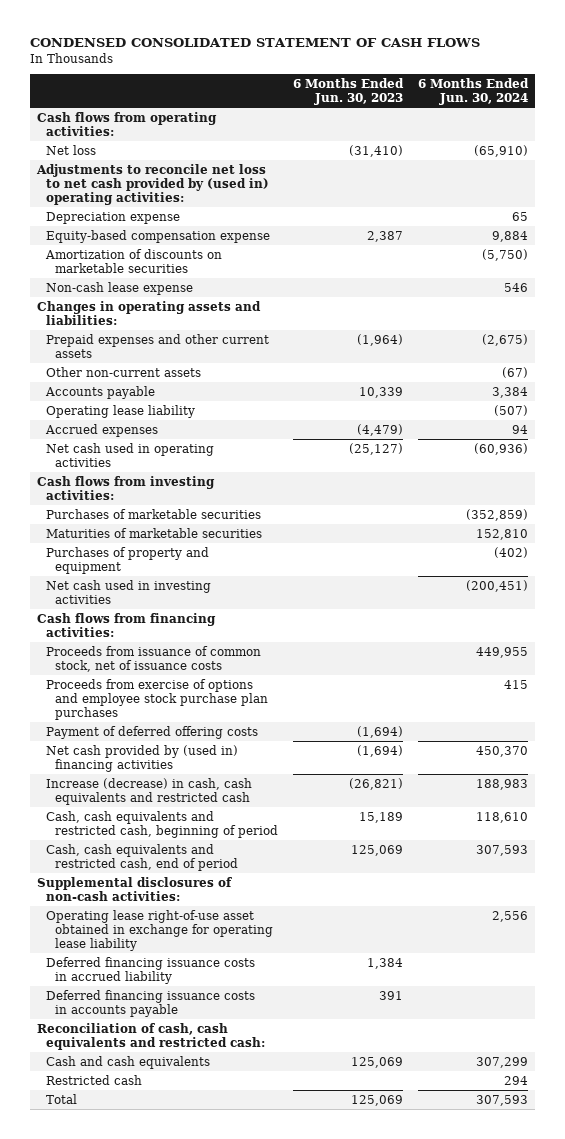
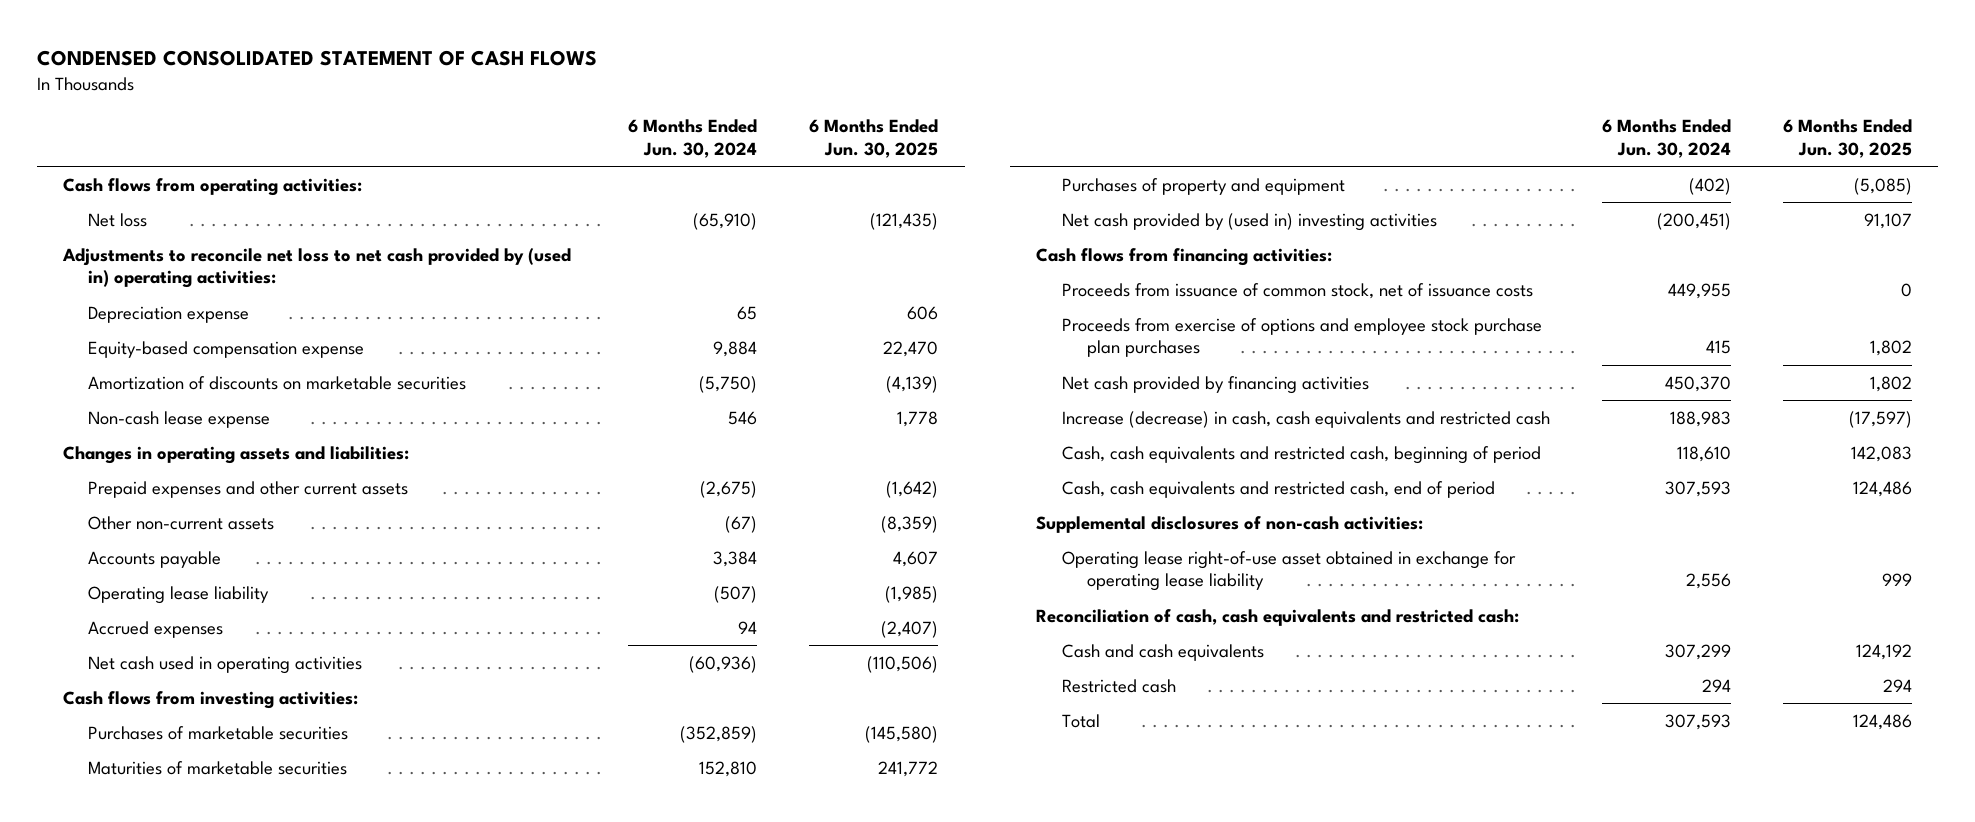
[292,78,404,106] 6 Months Ended Jun. 30, 2023 -> none
none -> [809,119,939,158] 6 Months Ended Jun. 30, 2025
[45,579,211,604] Net cash used in investing activities -> [1061,212,1437,231] Net cash provided by (used in) investing activities
[45,725,258,739] Payment of deferred offering costs -> none
[45,744,238,772] Net cash provided by (used in) financing activities -> [1061,375,1369,394] Net cash provided by financing activities
[45,956,255,984] Deferred financing issuance costs in accrued liability -> none
[45,989,255,1017] Deferred financing issuance costs in accounts payable -> none

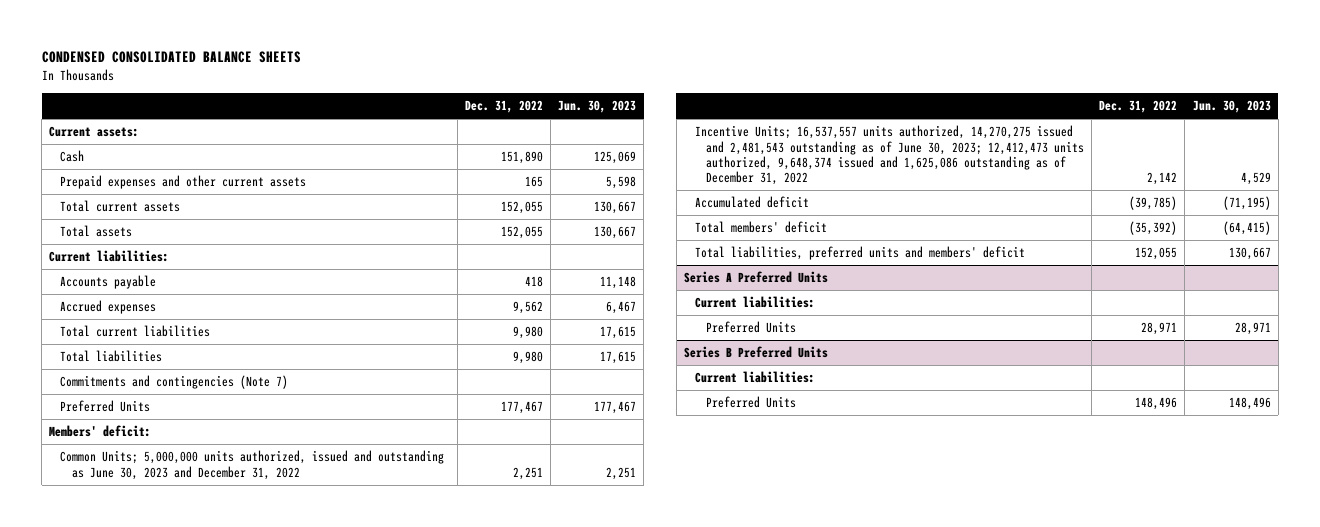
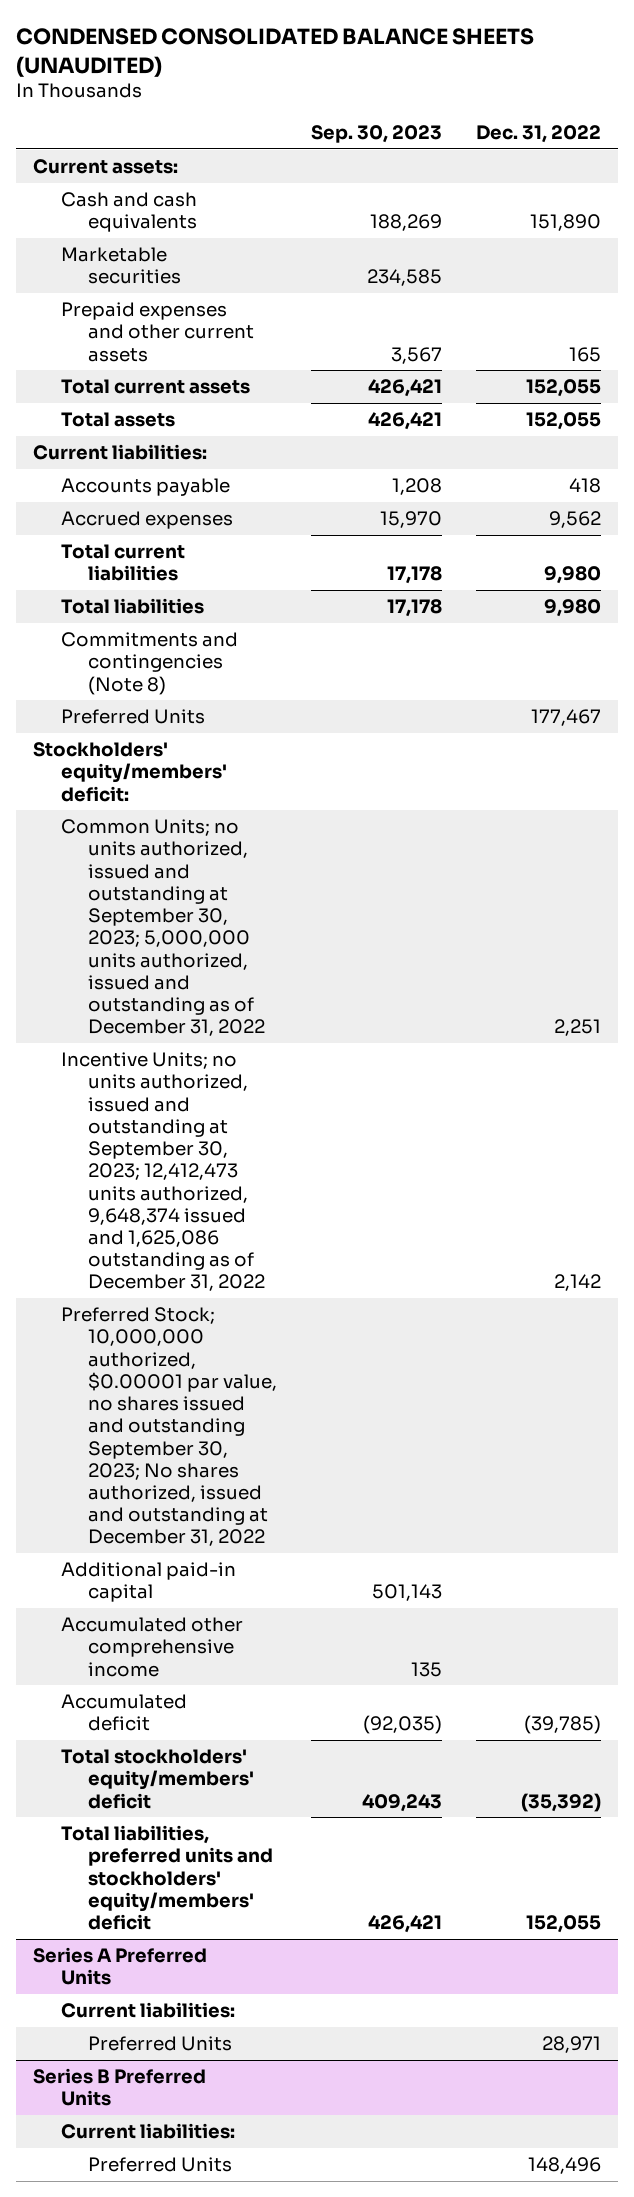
[41,51,301,64] CONDENSED CONSOLIDATED BALANCE SHEETS -> [15,28,534,77] CONDENSED CONSOLIDATED BALANCE SHEETS (UNAUDITED)
[557,100,636,114] Jun. 30, 2023 -> none
none -> [311,124,443,143] Sep. 30, 2023
[60,150,85,163] Cash -> [60,192,198,233] Cash and cash equivalents
none -> [60,247,182,285] Marketable securities
[60,375,289,390] Commitments and contingencies (Note 7) -> [60,632,238,695] Commitments and contingencies (Note 8)
[49,425,152,438] Members' deficit: -> [32,742,227,802] Stockholders' equity/members' deficit:
[60,450,445,480] Common Units; 5,000,000 units authorized, issued and outstanding as June 30, 2023 and December 31, 2022 -> [60,819,266,1037] Common Units; no units authorized, issued and outstanding at September 30, 2023; 5,000,000 units authorized, issued and outstanding as of December 31, 2022
[695,125,1085,186] Incentive Units; 16,537,557 units authorized, 14,270,275 issued and 2,481,543 outstanding as of June 30, 2023; 12,412,473 units authorized, 9,648,374 issued and 1,625,086 outstanding as of December 31, 2022 -> [60,1052,266,1292] Incentive Units; no units authorized, issued and outstanding at September 30, 2023; 12,412,473 units authorized, 9,648,374 issued and 1,625,086 outstanding as of December 31, 2022
none -> [60,1307,278,1547] Preferred Stock; 10,000,000 authorized, $0.00001 par value, no shares issued and outstanding September 30, 2023; No shares authorized, issued and outstanding at December 31, 2022
none -> [60,1562,236,1603] Additional paid-in capital
none -> [60,1617,243,1677] Accumulated other comprehensive income
[695,221,828,234] Total members' deficit -> [60,1749,255,1809] Total stockholders' equity/members' deficit
[695,246,1026,261] Total liabilities, preferred units and members' deficit -> [60,1825,274,1931] Total liabilities, preferred units and stockholders' equity/members' deficit

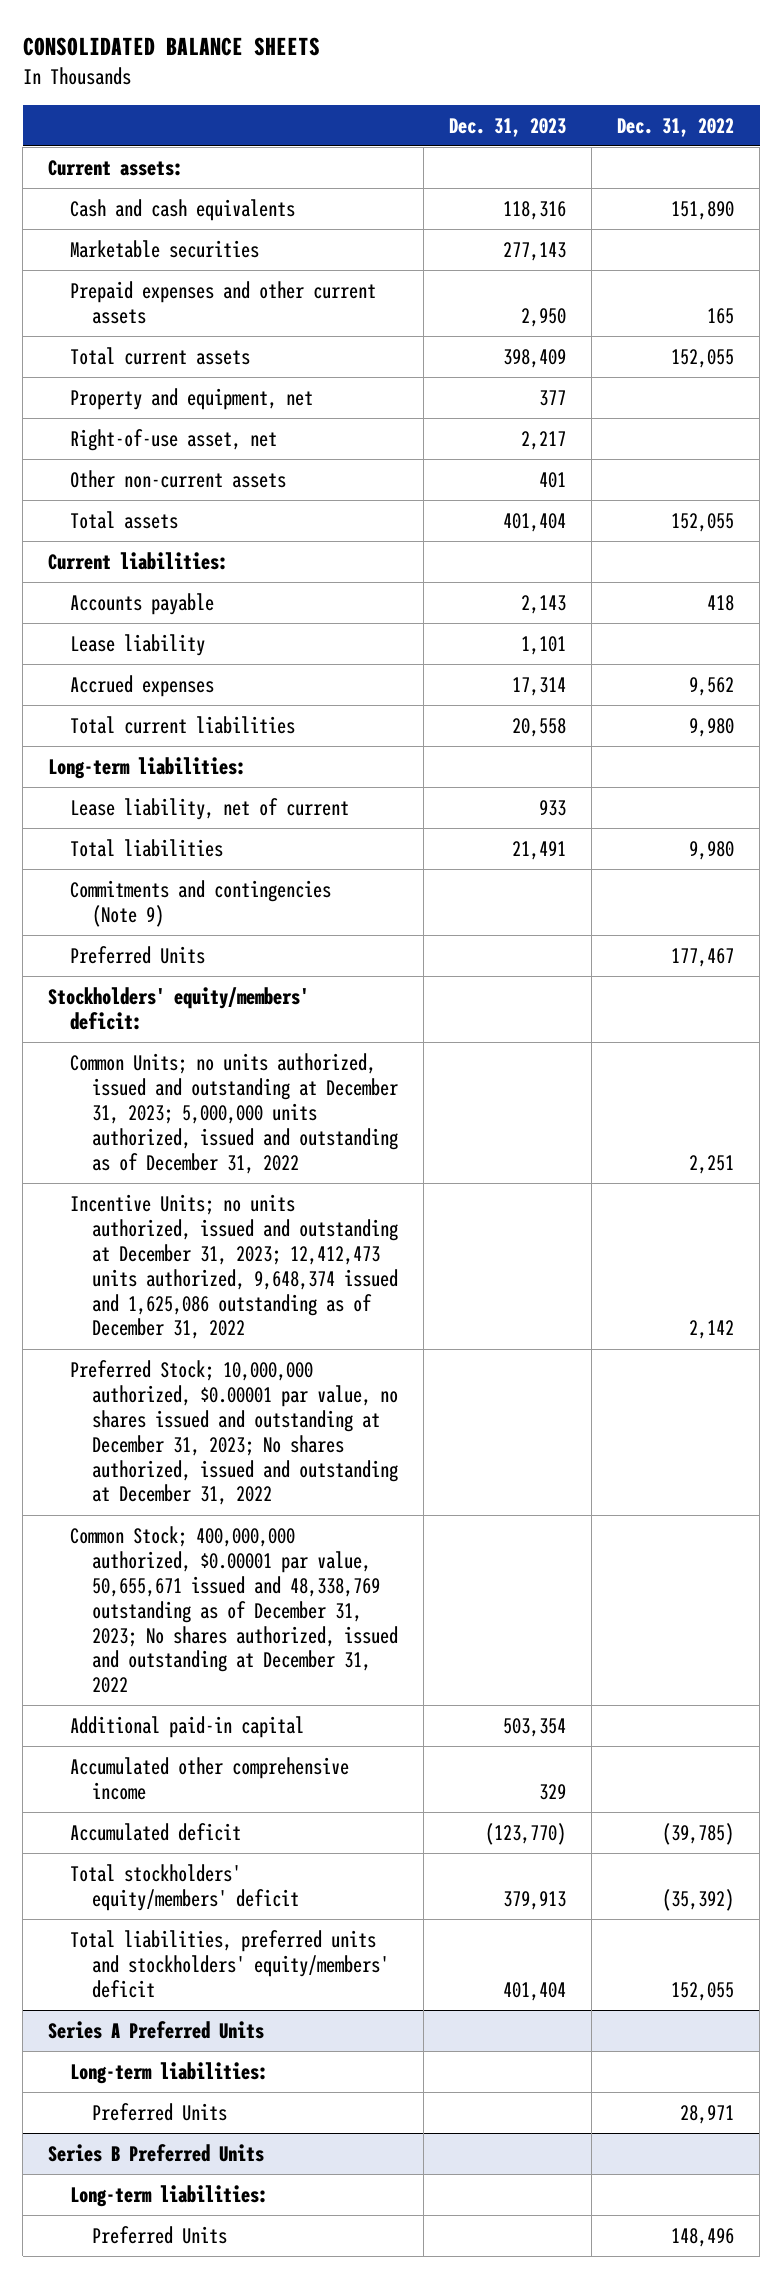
[15,28,534,77] CONDENSED CONSOLIDATED BALANCE SHEETS (UNAUDITED) -> [22,37,320,57] CONSOLIDATED BALANCE SHEETS
[311,124,443,143] Sep. 30, 2023 -> none
none -> [448,117,566,137] Dec. 31, 2023
none -> [69,387,313,410] Property and equipment, net
none -> [69,428,277,451] Right-of-use asset, net
none -> [69,469,286,488] Other non-current assets
none -> [69,633,205,656] Lease liability
none -> [48,756,247,779] Long-term liabilities:
none -> [69,797,349,820] Lease liability, net of current
[60,632,238,695] Commitments and contingencies (Note 8) -> [69,879,331,927] Commitments and contingencies (Note 9)
[60,819,266,1037] Common Units; no units authorized, issued and outstanding at September 30, 2023; 5,000,000 units authorized, issued and outstanding as of December 31, 2022 -> [69,1052,398,1174] Common Units; no units authorized, issued and outstanding at December 31, 2023; 5,000,000 units authorized, issued and outstanding as of December 31, 2022
[60,1052,266,1292] Incentive Units; no units authorized, issued and outstanding at September 30, 2023; 12,412,473 units authorized, 9,648,374 issued and 1,625,086 outstanding as of December 31, 2022 -> [69,1193,398,1340] Incentive Units; no units authorized, issued and outstanding at December 31, 2023; 12,412,473 units authorized, 9,648,374 issued and 1,625,086 outstanding as of December 31, 2022
[60,1307,278,1547] Preferred Stock; 10,000,000 authorized, $0.00001 par value, no shares issued and outstanding September 30, 2023; No shares authorized, issued and outstanding at December 31, 2022 -> [69,1359,398,1506] Preferred Stock; 10,000,000 authorized, $0.00001 par value, no shares issued and outstanding at December 31, 2023; No shares authorized, issued and outstanding at December 31, 2022
none -> [69,1525,398,1694] Common Stock; 400,000,000 authorized, $0.00001 par value, 50,655,671 issued and 48,338,769 outstanding as of December 31, 2023; No shares authorized, issued and outstanding at December 31, 2022
[60,2002,235,2019] Current liabilities: -> none
none -> [69,2061,268,2084] Long-term liabilities:
[60,2123,235,2140] Current liabilities: -> none
none -> [69,2184,268,2207] Long-term liabilities:

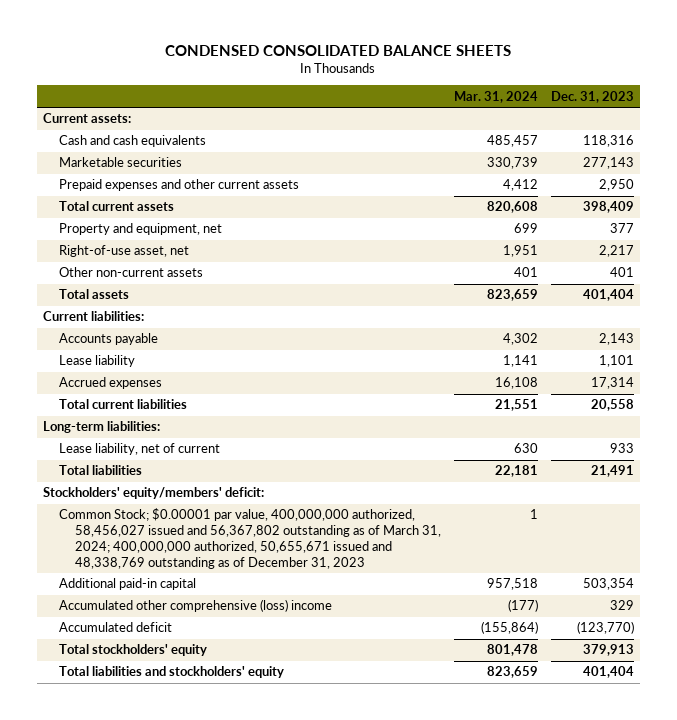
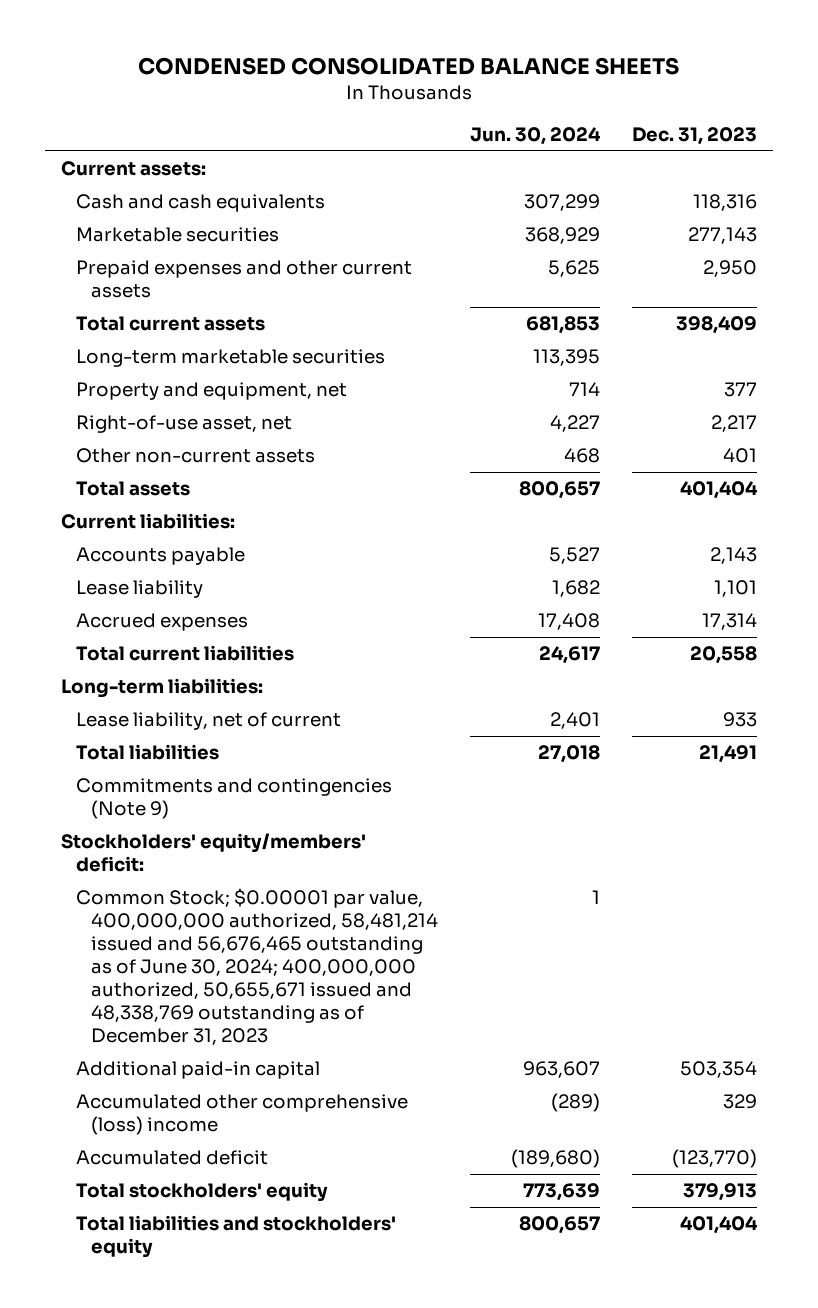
[454,90,539,103] Mar. 31, 2024 -> none
none -> [469,127,601,146] Jun. 30, 2024
none -> [76,349,386,368] Long-term marketable securities
none -> [76,778,393,820] Commitments and contingencies (Note 9)
[59,508,442,569] Common Stock; $0.00001 par value, 400,000,000 authorized, 58,456,027 issued and 56,367,802 outstanding as of March 31, 2024; 400,000,000 authorized, 50,655,671 issued and 48,338,769 outstanding as of December 31, 2023 -> [76,888,439,1045] Common Stock; $0.00001 par value, 400,000,000 authorized, 58,481,214 issued and 56,676,465 outstanding as of June 30, 2024; 400,000,000 authorized, 50,655,671 issued and 48,338,769 outstanding as of December 31, 2023

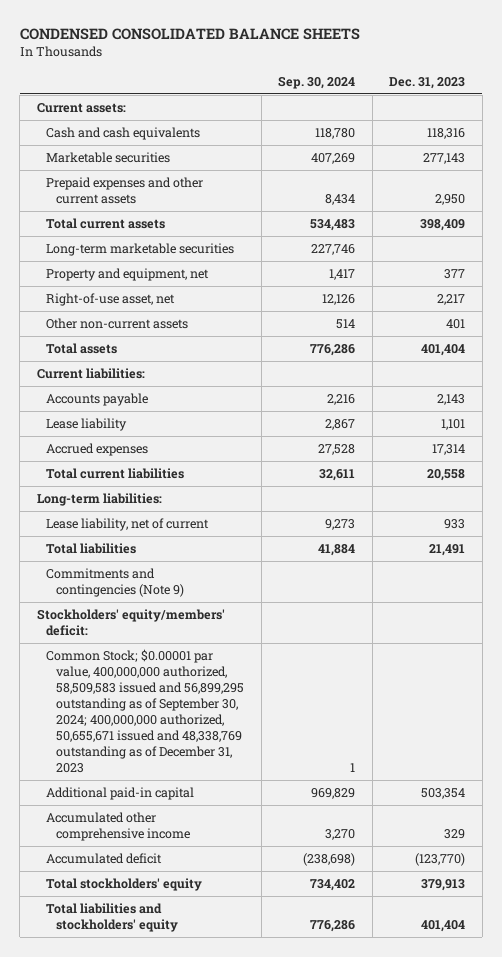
[469,127,601,146] Jun. 30, 2024 -> none
none -> [278,75,356,89] Sep. 30, 2024
[76,888,439,1045] Common Stock; $0.00001 par value, 400,000,000 authorized, 58,481,214 issued and 56,676,465 outstanding as of June 30, 2024; 400,000,000 authorized, 50,655,671 issued and 48,338,769 outstanding as of December 31, 2023 -> [46,649,244,773] Common Stock; $0.00001 par value, 400,000,000 authorized, 58,509,583 issued and 56,899,295 outstanding as of September 30, 2024; 400,000,000 authorized, 50,655,671 issued and 48,338,769 outstanding as of December 31, 2023
[76,1094,409,1136] Accumulated other comprehensive (loss) income -> [46,812,190,842] Accumulated other comprehensive income

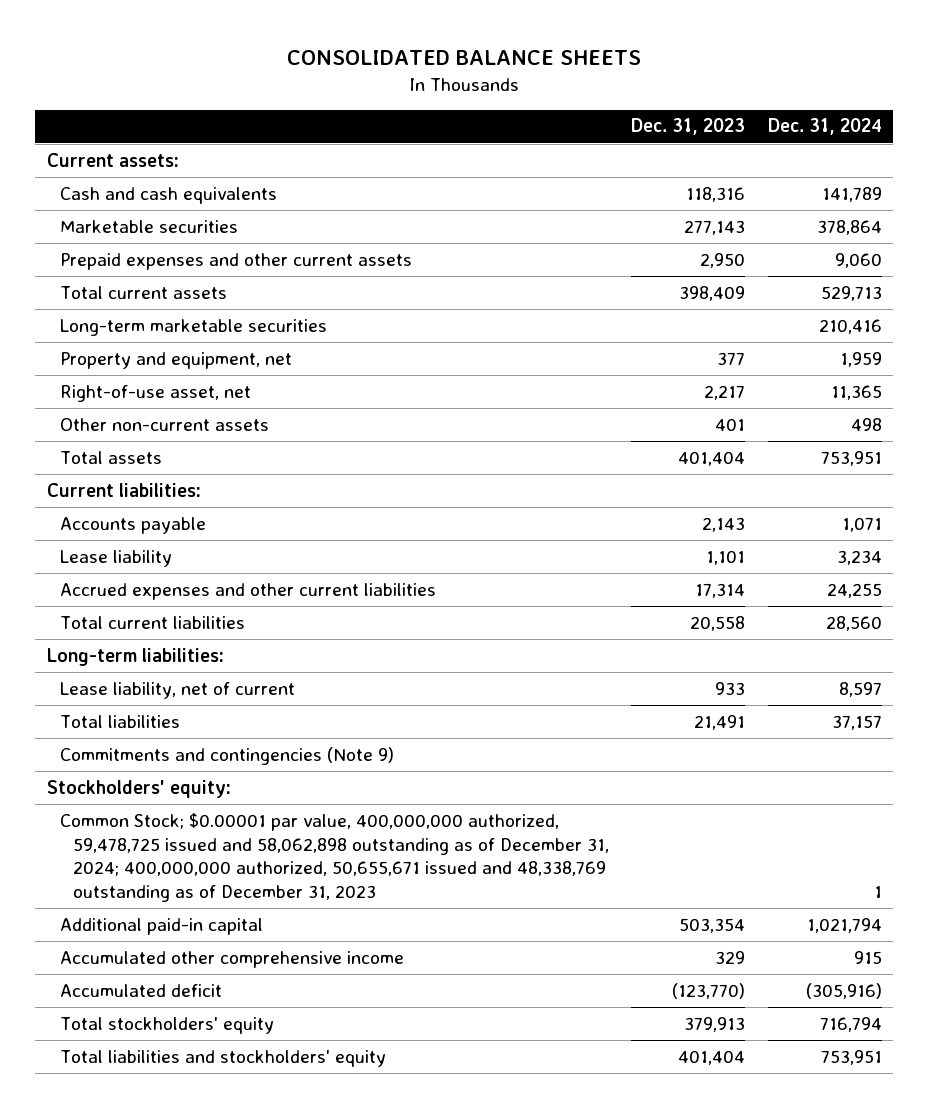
[19,28,360,41] CONDENSED CONSOLIDATED BALANCE SHEETS -> [287,49,642,65] CONSOLIDATED BALANCE SHEETS
[278,75,356,89] Sep. 30, 2024 -> none
none -> [767,118,882,136] Dec. 31, 2024
[46,443,149,457] Accrued expenses -> [59,582,436,600] Accrued expenses and other current liabilities
[36,609,225,637] Stockholders' equity/members' deficit: -> [46,779,231,798] Stockholders' equity:
[46,649,244,773] Common Stock; $0.00001 par value, 400,000,000 authorized, 58,509,583 issued and 56,899,295 outstanding as of September 30, 2024; 400,000,000 authorized, 50,655,671 issued and 48,338,769 outstanding as of December 31, 2023 -> [59,812,610,903] Common Stock; $0.00001 par value, 400,000,000 authorized, 59,478,725 issued and 58,062,898 outstanding as of December 31, 2024; 400,000,000 authorized, 50,655,671 issued and 48,338,769 outstanding as of December 31, 2023

